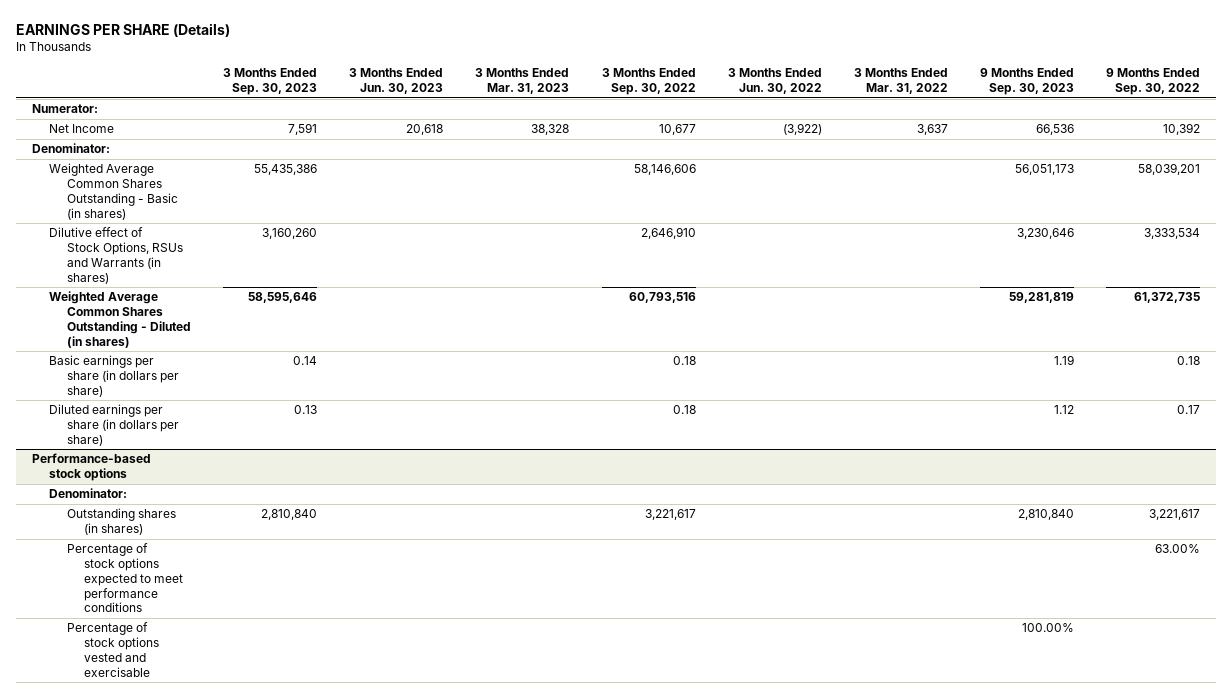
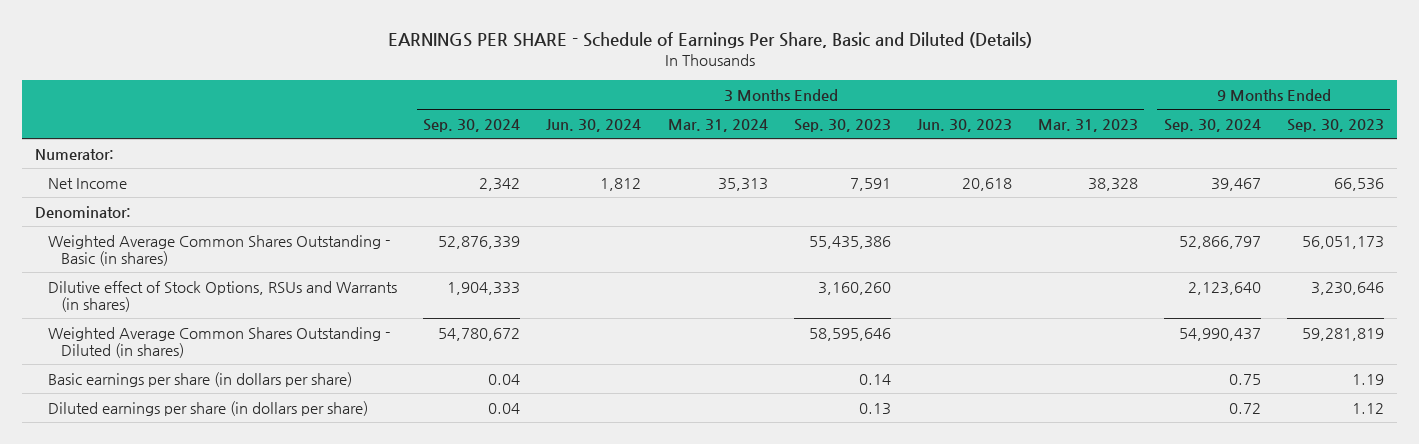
[15,22,230,37] EARNINGS PER SHARE (Details) -> [387,32,1032,49] EARNINGS PER SHARE - Schedule of Earnings Per Share, Basic and Diluted (Details)
[601,68,696,96] 3 Months Ended Sep. 30, 2022 -> none
[727,68,822,95] 3 Months Ended Jun. 30, 2022 -> none
[853,68,948,95] 3 Months Ended Mar. 31, 2022 -> none
[1106,68,1201,96] 9 Months Ended Sep. 30, 2022 -> none
none -> [423,118,521,132] Sep. 30, 2024
none -> [546,118,642,132] Jun. 30, 2024
none -> [667,118,768,132] Mar. 31, 2024
none -> [1163,118,1261,132] Sep. 30, 2024
[31,453,151,482] Performance-based stock options -> none
[49,488,128,499] Denominator: -> none
[66,508,176,536] Outstanding shares (in shares) -> none
[66,543,184,613] Percentage of stock options expected to meet performance conditions -> none
[66,622,160,677] Percentage of stock options vested and exercisable -> none

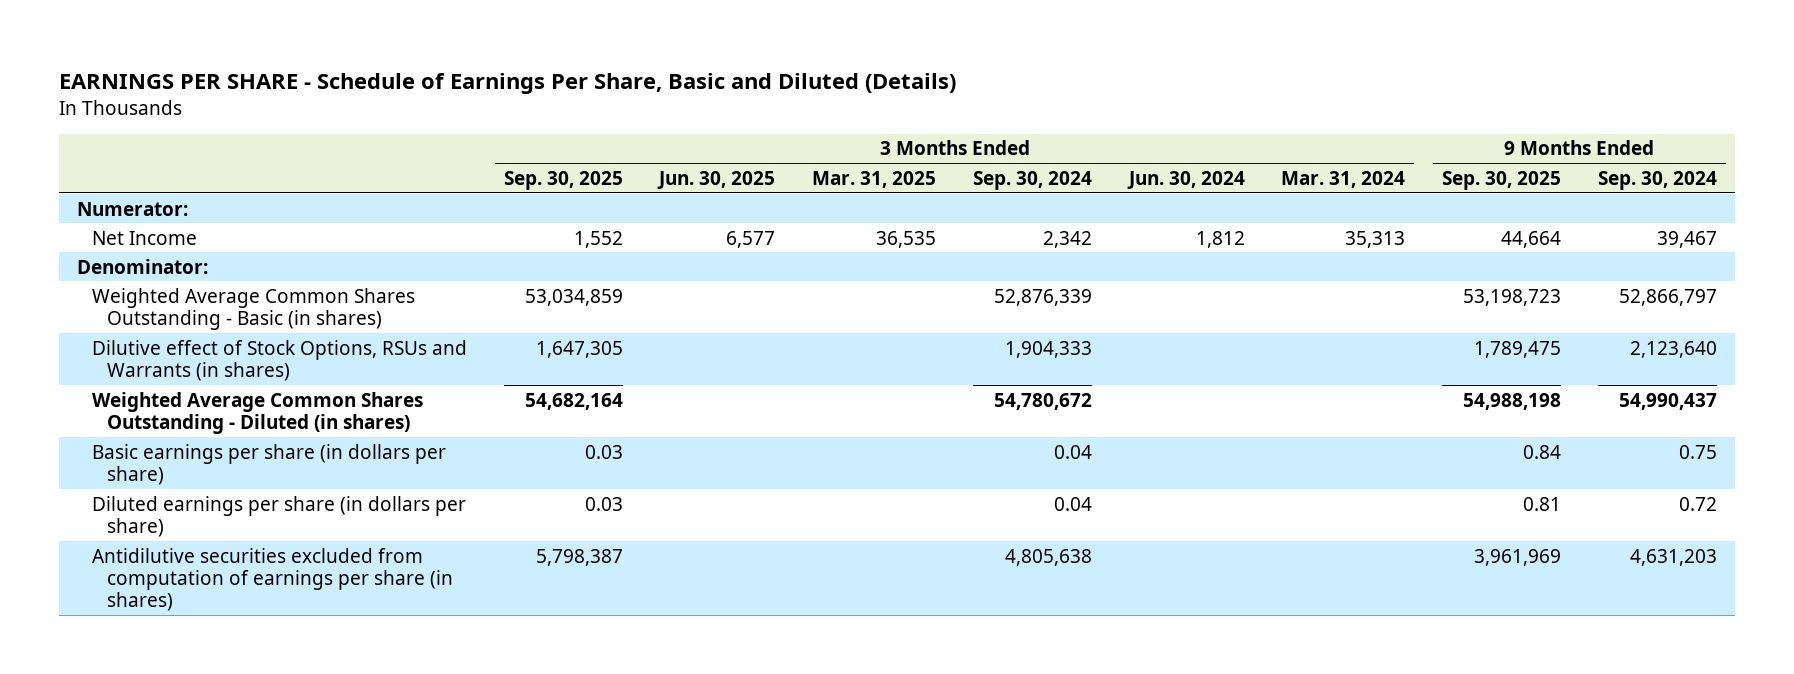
[793,118,891,132] Sep. 30, 2023 -> none
[916,118,1012,132] Jun. 30, 2023 -> none
[1037,118,1138,132] Mar. 31, 2023 -> none
[1286,118,1384,132] Sep. 30, 2023 -> none
none -> [503,170,623,190] Sep. 30, 2025
none -> [657,170,776,189] Jun. 30, 2025
none -> [812,170,937,188] Mar. 31, 2025
none -> [1441,170,1561,190] Sep. 30, 2025
none -> [92,547,453,612] Antidilutive securities excluded from computation of earnings per share (in shares)

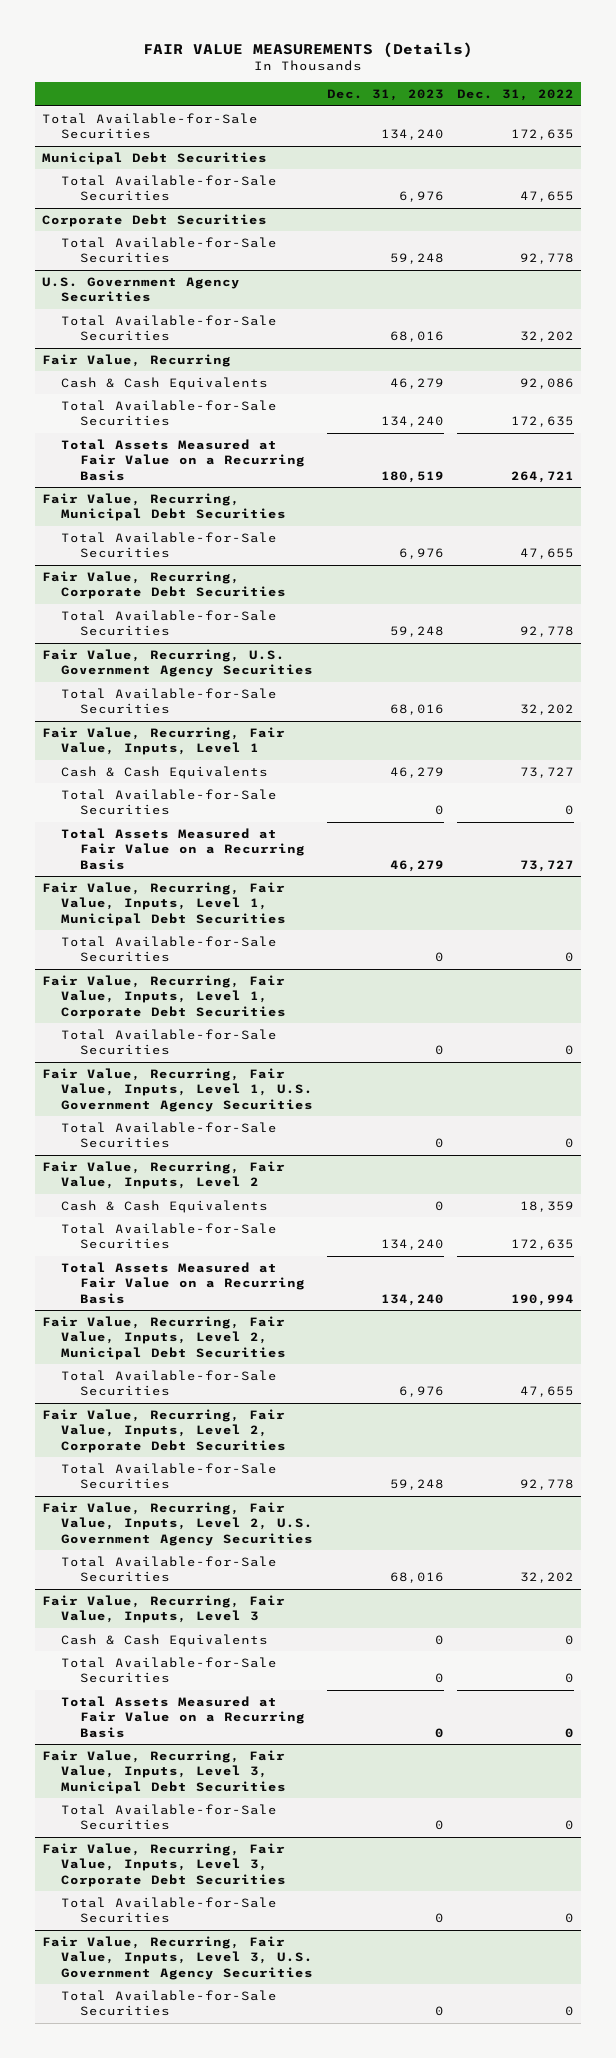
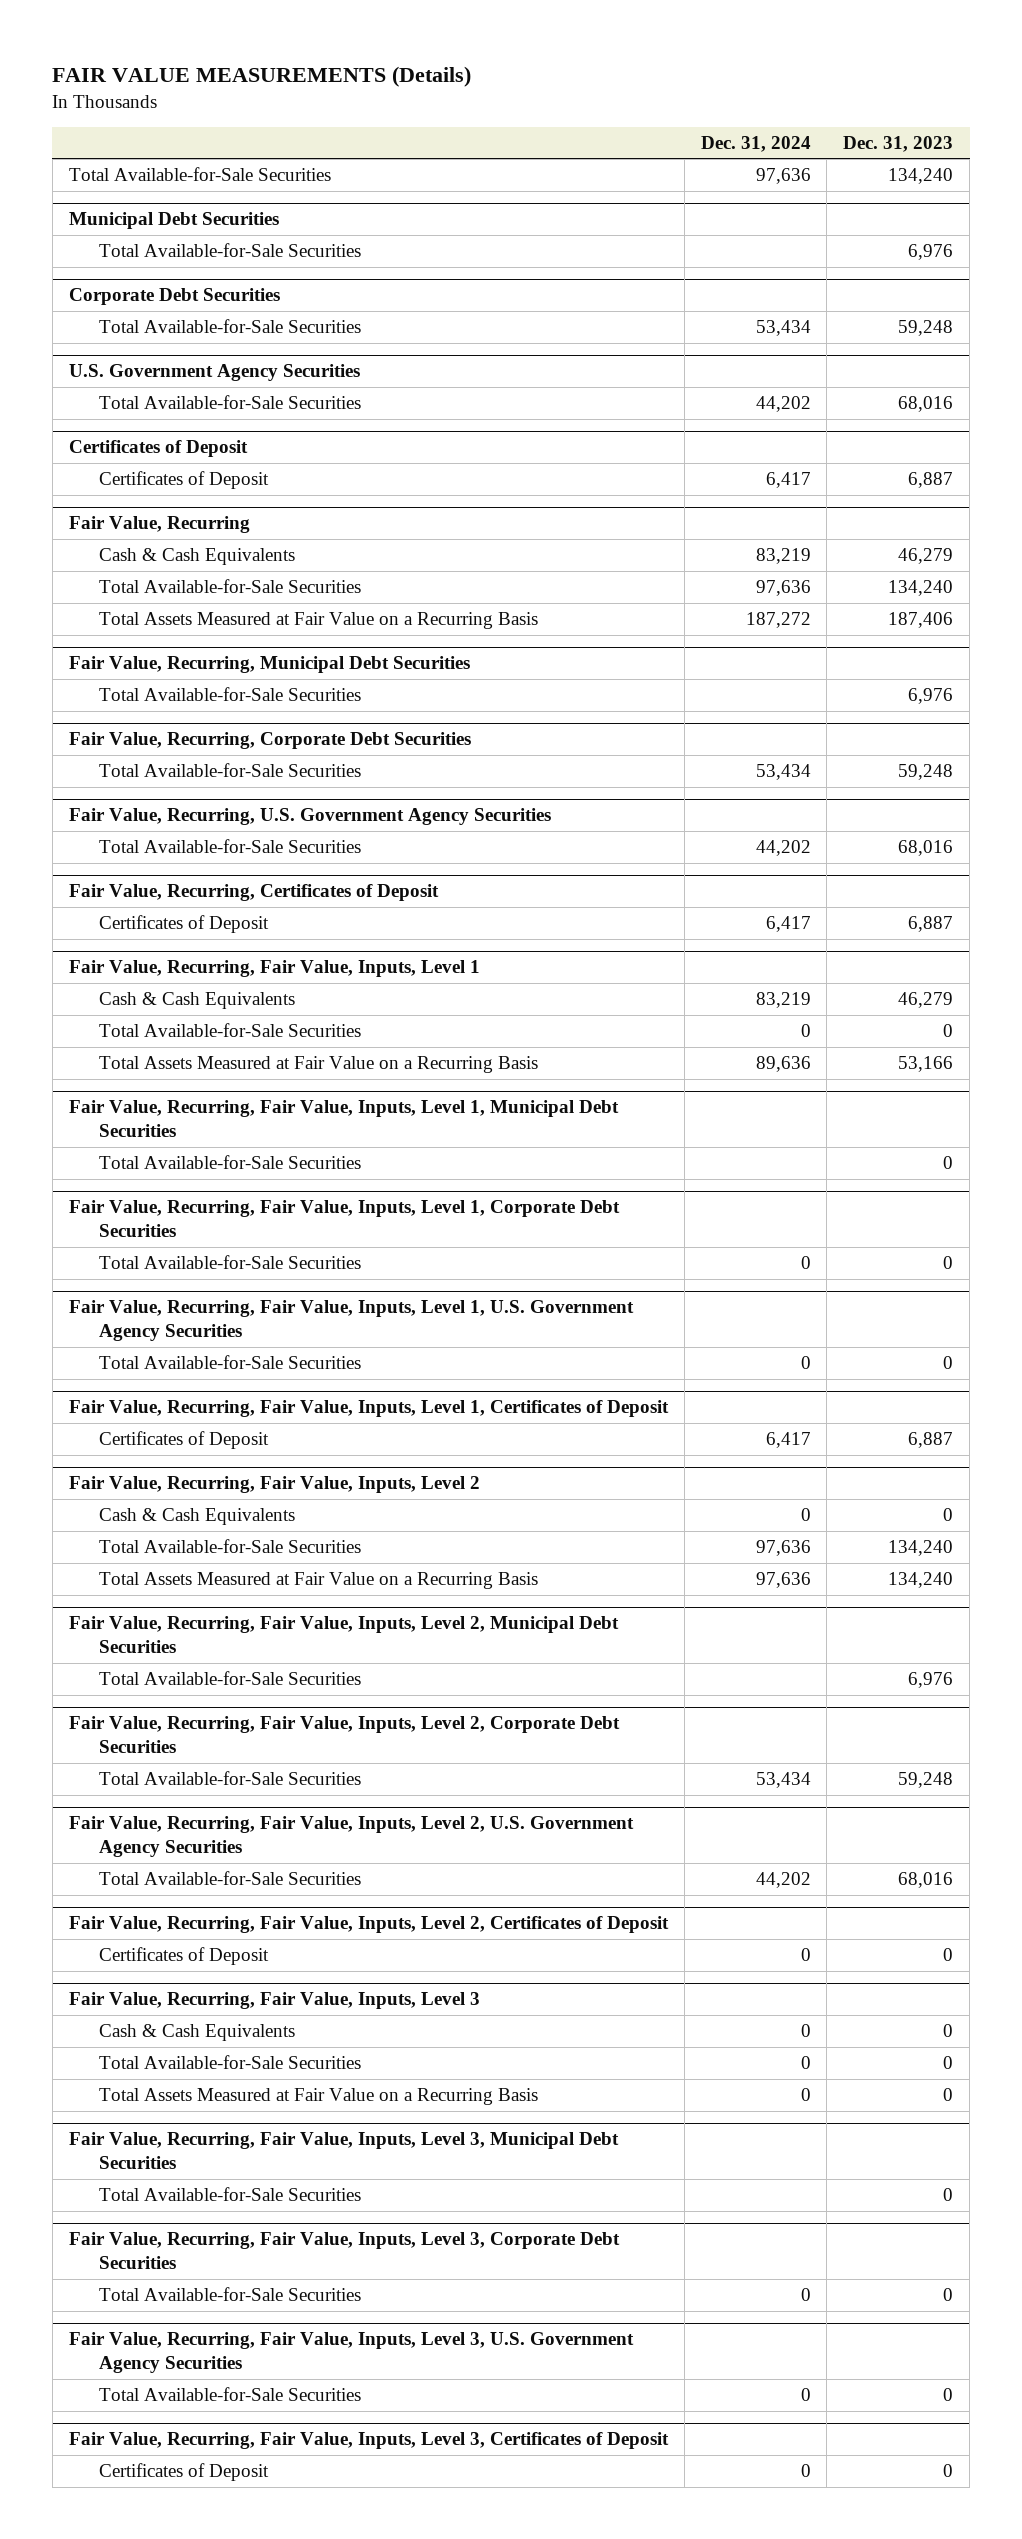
[457,89,575,102] Dec. 31, 2022 -> none
none -> [700,135,811,152] Dec. 31, 2024
none -> [68,440,248,458] Certificates of Deposit
none -> [99,470,270,489] Certificates of Deposit
[380,470,444,483] 180,519 -> [888,611,954,628] 187,406
none -> [68,884,439,902] Fair Value, Recurring, Certificates of Deposit
none -> [99,914,270,933] Certificates of Deposit
[389,859,444,872] 46,279 -> [898,1055,954,1072] 53,166
none -> [68,1400,669,1418] Fair Value, Recurring, Fair Value, Inputs, Level 1, Certificates of Deposit
none -> [99,1430,270,1449] Certificates of Deposit
none -> [68,1916,669,1934] Fair Value, Recurring, Fair Value, Inputs, Level 2, Certificates of Deposit
none -> [99,1946,270,1965] Certificates of Deposit
none -> [68,2432,669,2450] Fair Value, Recurring, Fair Value, Inputs, Level 3, Certificates of Deposit
none -> [99,2462,270,2481] Certificates of Deposit

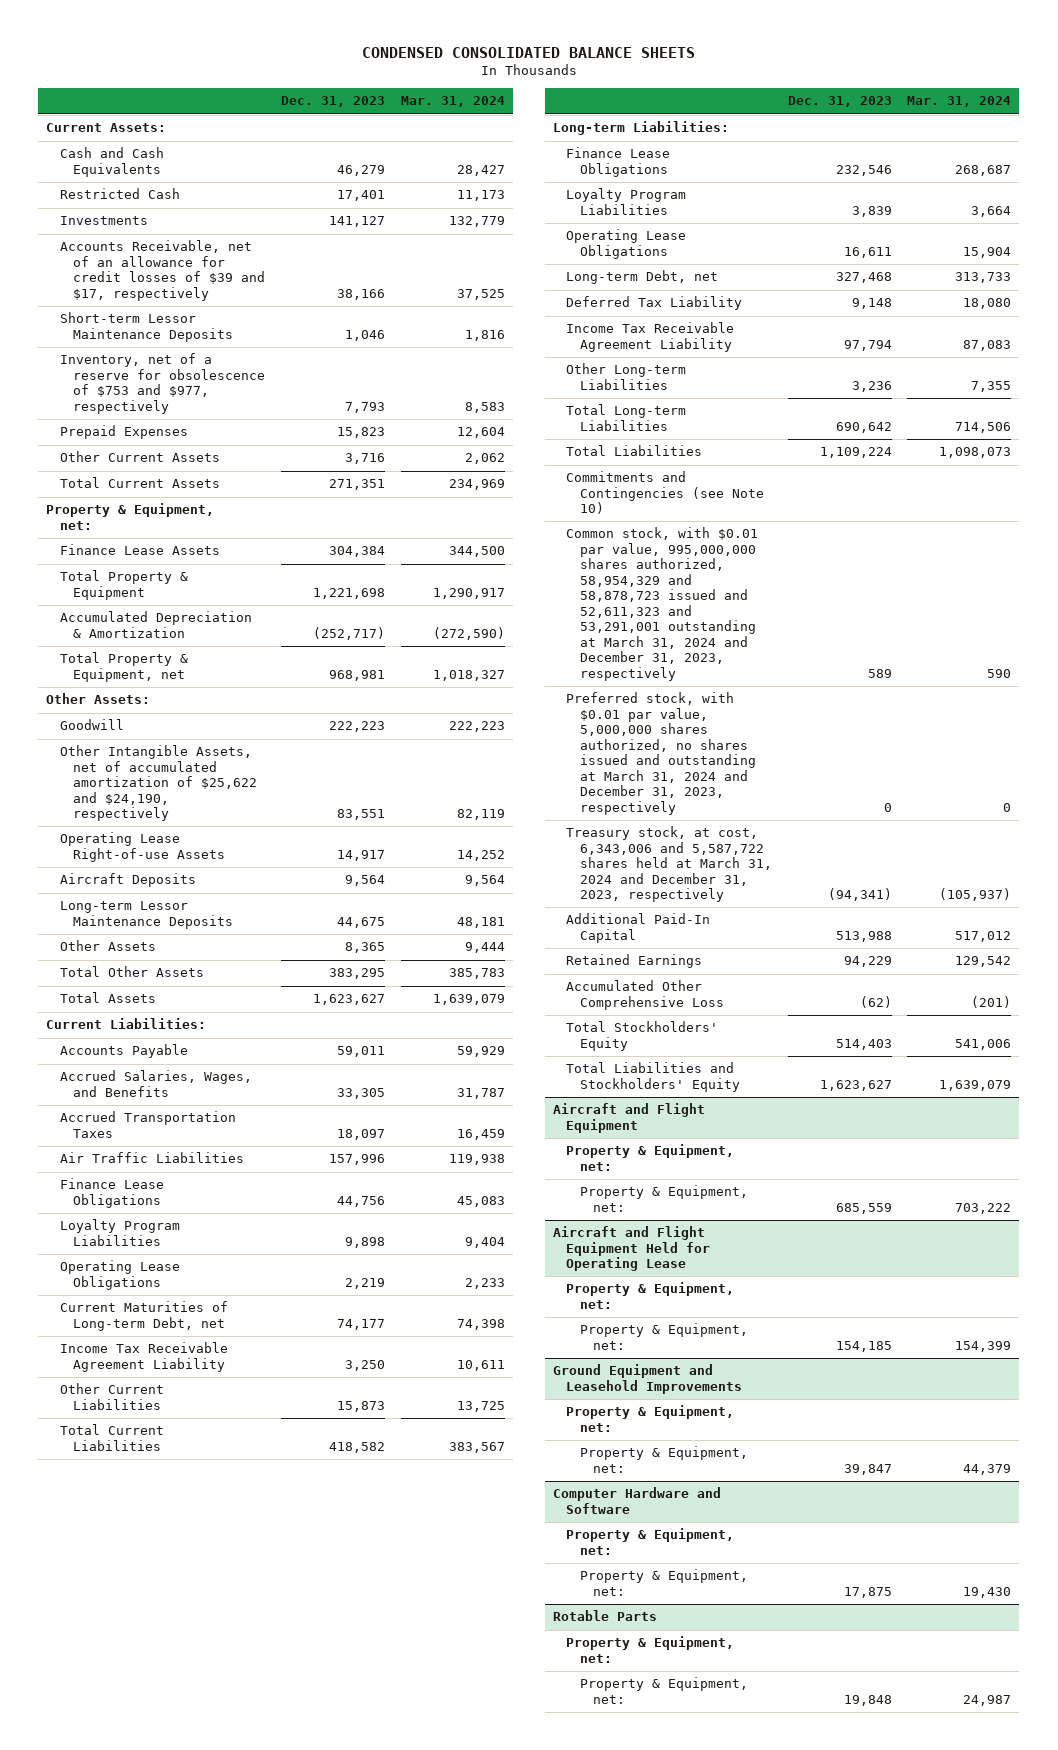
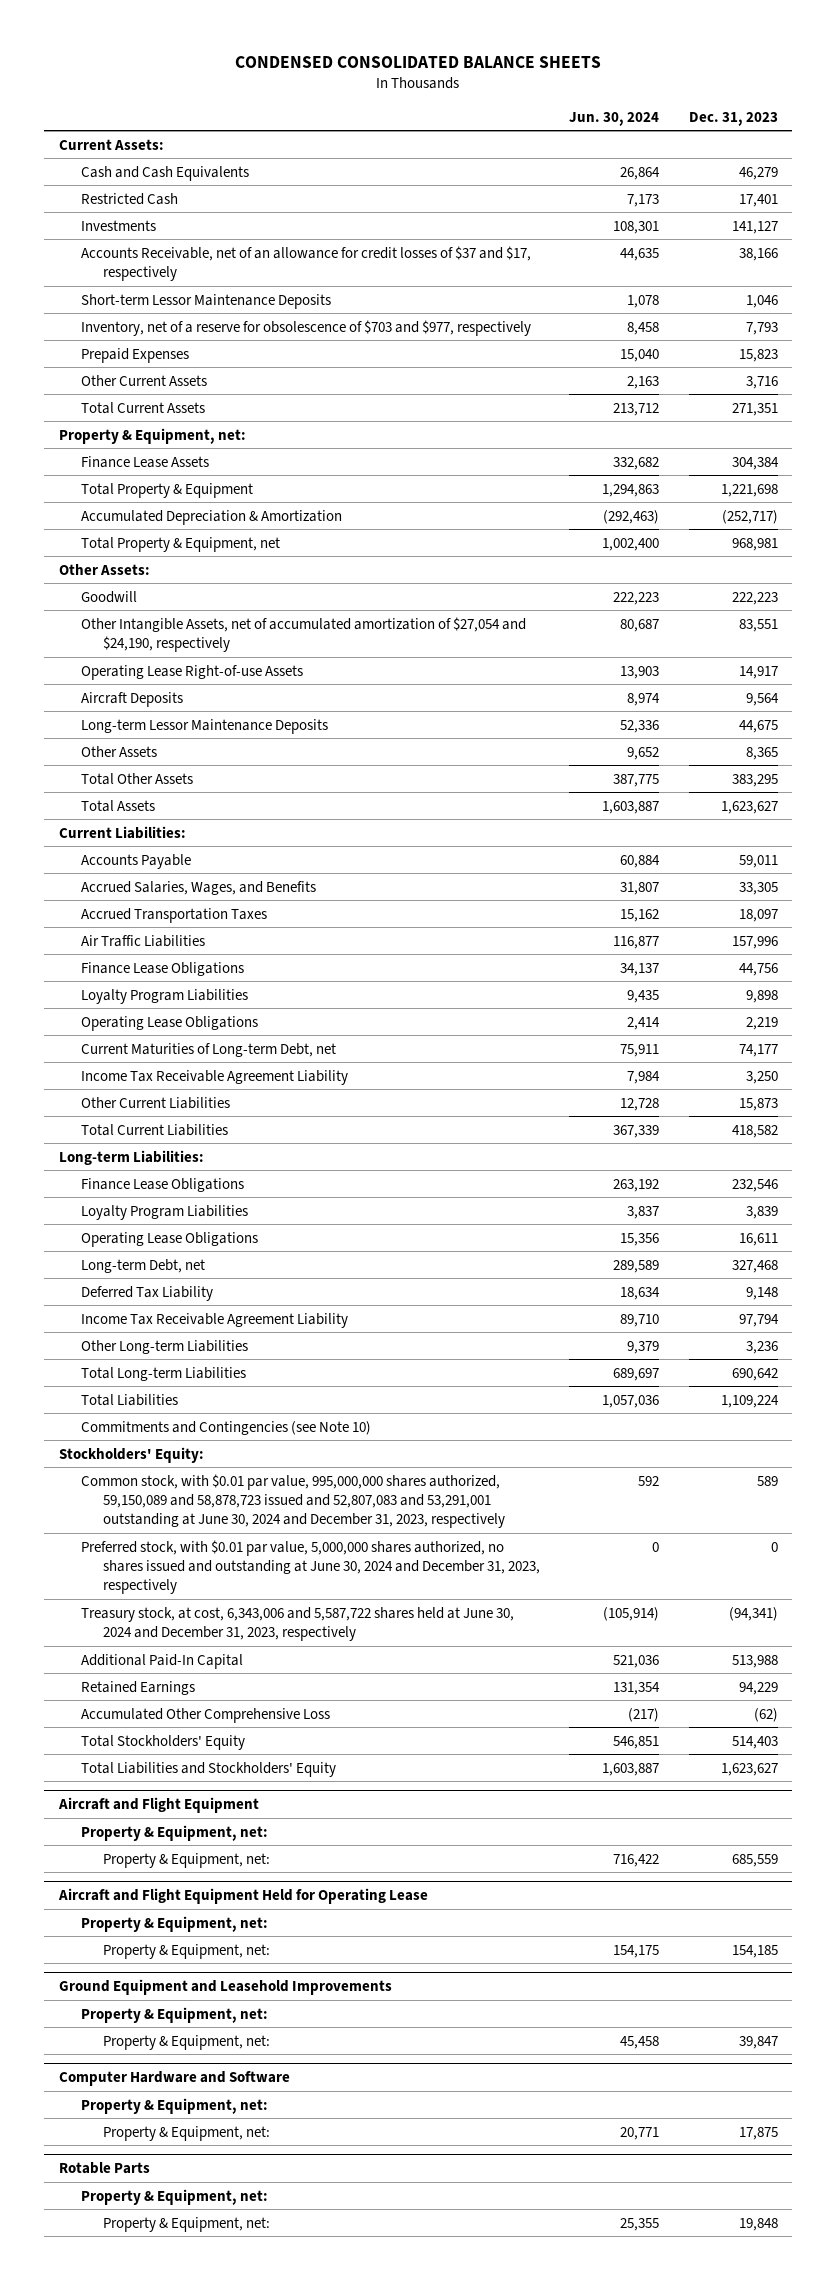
[401,96,506,108] Mar. 31, 2024 -> none
none -> [569,111,660,126] Jun. 30, 2024
[59,240,266,301] Accounts Receivable, net of an allowance for credit losses of $39 and $17, respectively -> [81,245,532,281] Accounts Receivable, net of an allowance for credit losses of $37 and $17, respectively
[59,353,266,414] Inventory, net of a reserve for obsolescence of $753 and $977, respectively -> [81,319,532,336] Inventory, net of a reserve for obsolescence of $703 and $977, respectively
[59,745,258,822] Other Intangible Assets, net of accumulated amortization of $25,622 and $24,190, respectively -> [81,616,527,652] Other Intangible Assets, net of accumulated amortization of $27,054 and $24,190, respectively
none -> [58,1446,204,1463] Stockholders' Equity:
[566,527,759,681] Common stock, with $0.01 par value, 995,000,000 shares authorized, 58,954,329 and 58,878,723 issued and 52,611,323 and 53,291,001 outstanding at March 31, 2024 and December 31, 2023, respectively -> [81,1473,506,1529] Common stock, with $0.01 par value, 995,000,000 shares authorized, 59,150,089 and 58,878,723 issued and 52,807,083 and 53,291,001 outstanding at June 30, 2024 and December 31, 2023, respectively
[566,692,756,815] Preferred stock, with $0.01 par value, 5,000,000 shares authorized, no shares issued and outstanding at March 31, 2024 and December 31, 2023, respectively -> [81,1539,541,1595] Preferred stock, with $0.01 par value, 5,000,000 shares authorized, no shares issued and outstanding at June 30, 2024 and December 31, 2023, respectively
[566,826,772,903] Treasury stock, at cost, 6,343,006 and 5,587,722 shares held at March 31, 2024 and December 31, 2023, respectively -> [81,1606,515,1641] Treasury stock, at cost, 6,343,006 and 5,587,722 shares held at June 30, 2024 and December 31, 2023, respectively

